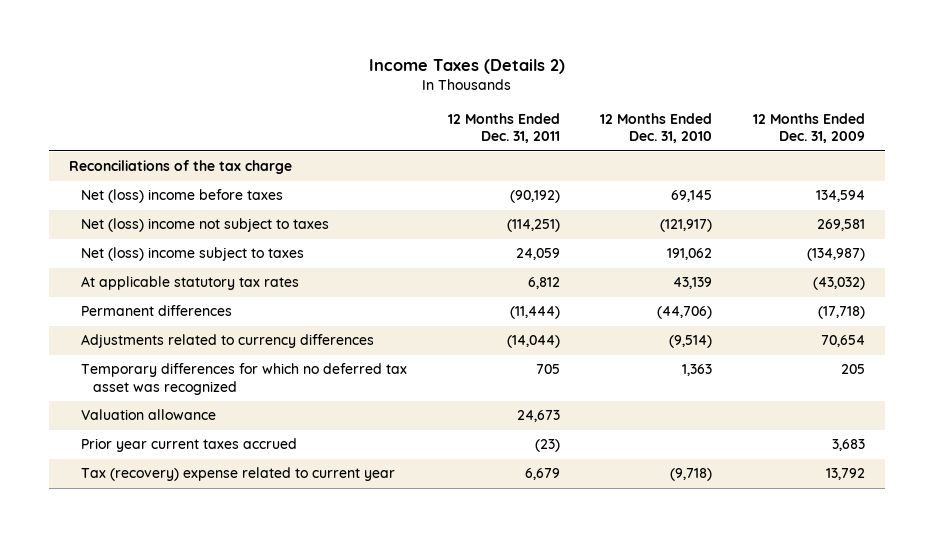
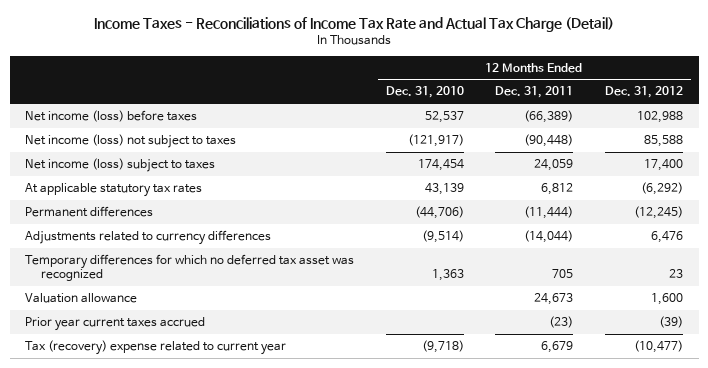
[368,58,565,74] Income Taxes (Details 2) -> [94,16,615,32] Income Taxes - Reconciliations of Income Tax Rate and Actual Tax Charge (Detail)
[752,112,865,144] 12 Months Ended Dec. 31, 2009 -> none
none -> [604,86,683,99] Dec. 31, 2012
[69,160,293,175] Reconciliations of the tax charge -> none
[81,189,284,204] Net (loss) income before taxes -> [25,110,198,123] Net income (loss) before taxes
[509,190,560,204] (90,192) -> [524,110,574,124] (66,389)
[671,190,713,203] 69,145 -> [424,111,464,124] 52,537
[81,218,330,233] Net (loss) income not subject to taxes -> [25,134,237,149] Net income (loss) not subject to taxes
[506,219,560,233] (114,251) -> [524,134,574,148] (90,448)
[81,247,305,262] Net (loss) income subject to taxes -> [25,158,216,173] Net income (loss) subject to taxes
[667,248,713,261] 191,062 -> [417,159,464,172] 174,454

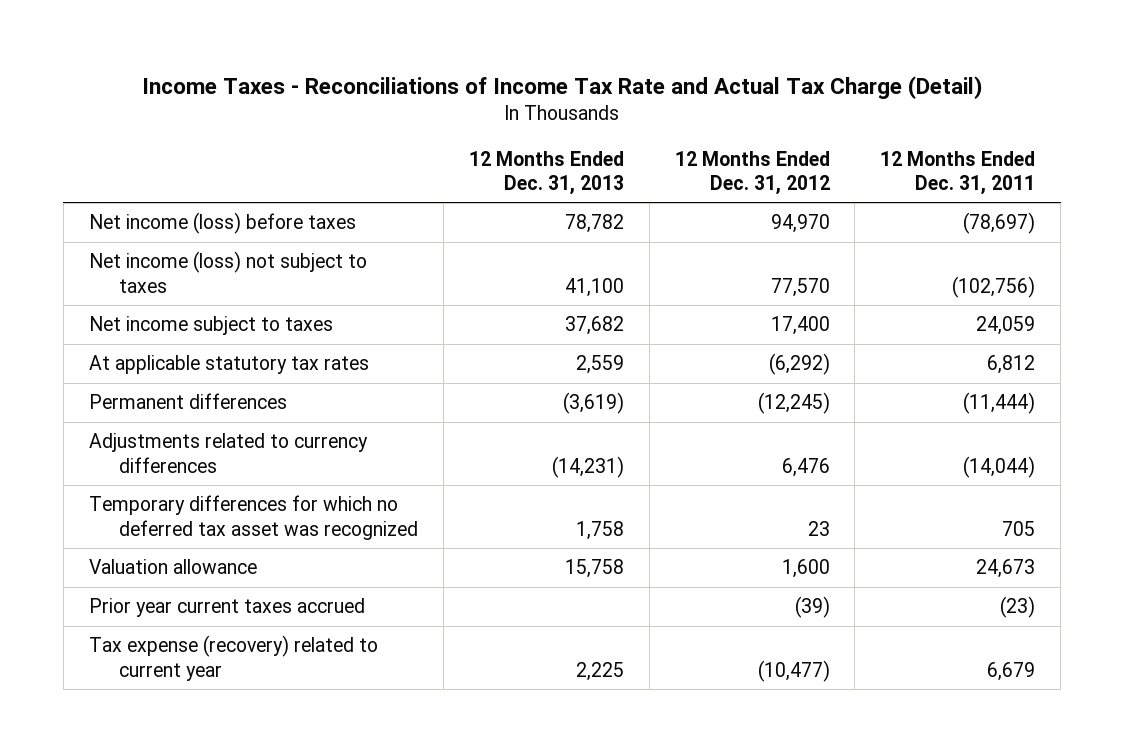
[385,86,464,99] Dec. 31, 2010 -> none
none -> [468,150,624,195] 12 Months Ended Dec. 31, 2013
[524,110,574,124] (66,389) -> [963,212,1036,235] (78,697)
[636,111,683,124] 102,988 -> [770,214,830,234] 94,970
[524,134,574,148] (90,448) -> [952,275,1036,298] (102,756)
[643,135,683,148] 85,588 -> [770,277,830,297] 77,570
[25,158,216,173] Net income (loss) subject to taxes -> [88,316,333,336] Net income subject to taxes
[25,340,287,356] Tax (recovery) expense related to current year -> [88,635,378,681] Tax expense (recovery) related to current year

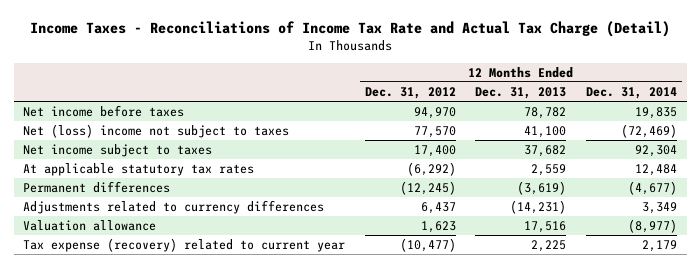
[880,150,1036,195] 12 Months Ended Dec. 31, 2011 -> none
none -> [585,86,677,99] Dec. 31, 2014
[88,212,356,235] Net income (loss) before taxes -> [23,105,185,118] Net income before taxes
[88,251,367,293] Net income (loss) not subject to taxes -> [23,124,290,139] Net (loss) income not subject to taxes
[88,495,419,540] Temporary differences for which no deferred tax asset was recognized -> none
[88,598,365,618] Prior year current taxes accrued -> none
[781,457,830,477] 6,476 -> [420,202,456,215] 6,437
[564,559,624,579] 15,758 -> [524,221,567,234] 17,516
[781,559,830,579] 1,600 -> [420,221,456,234] 1,623

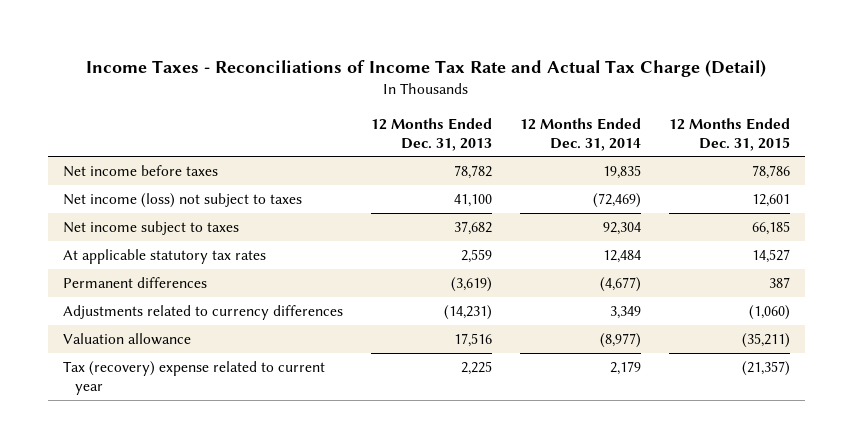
[364,86,456,99] Dec. 31, 2012 -> none
none -> [669,117,791,151] 12 Months Ended Dec. 31, 2015
[23,124,290,139] Net (loss) income not subject to taxes -> [62,192,302,208] Net income (loss) not subject to taxes
[23,238,346,253] Tax expense (recovery) related to current year -> [62,360,325,395] Tax (recovery) expense related to current year

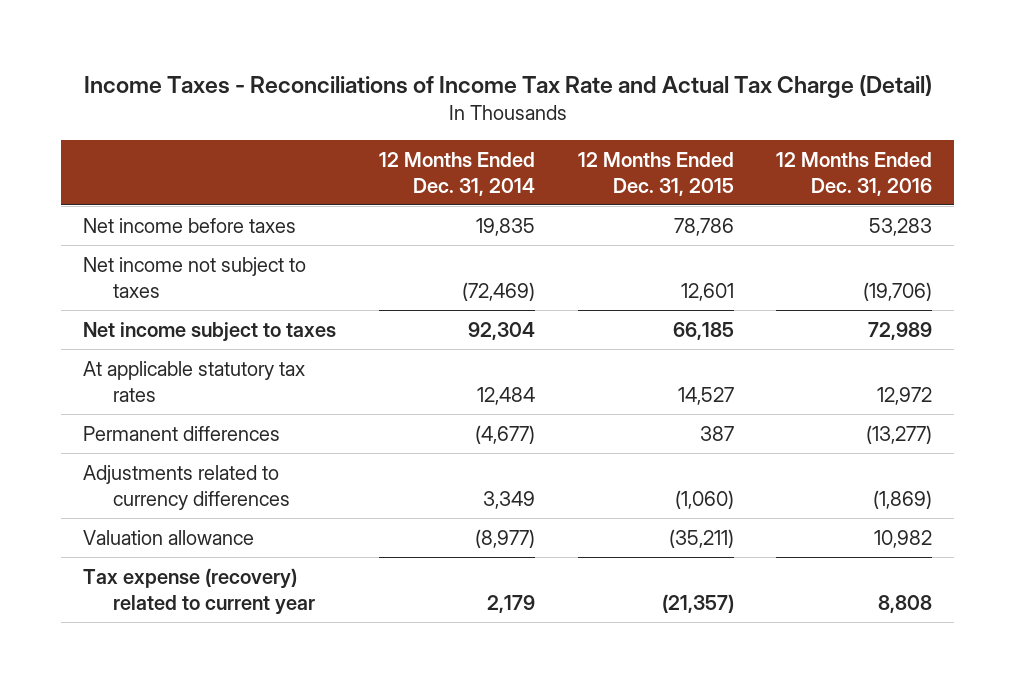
[370,117,492,151] 12 Months Ended Dec. 31, 2013 -> none
none -> [776,151,933,196] 12 Months Ended Dec. 31, 2016
[62,192,302,208] Net income (loss) not subject to taxes -> [82,256,306,298] Net income not subject to taxes
[62,360,325,395] Tax (recovery) expense related to current year -> [82,567,315,615] Tax expense (recovery) related to current year

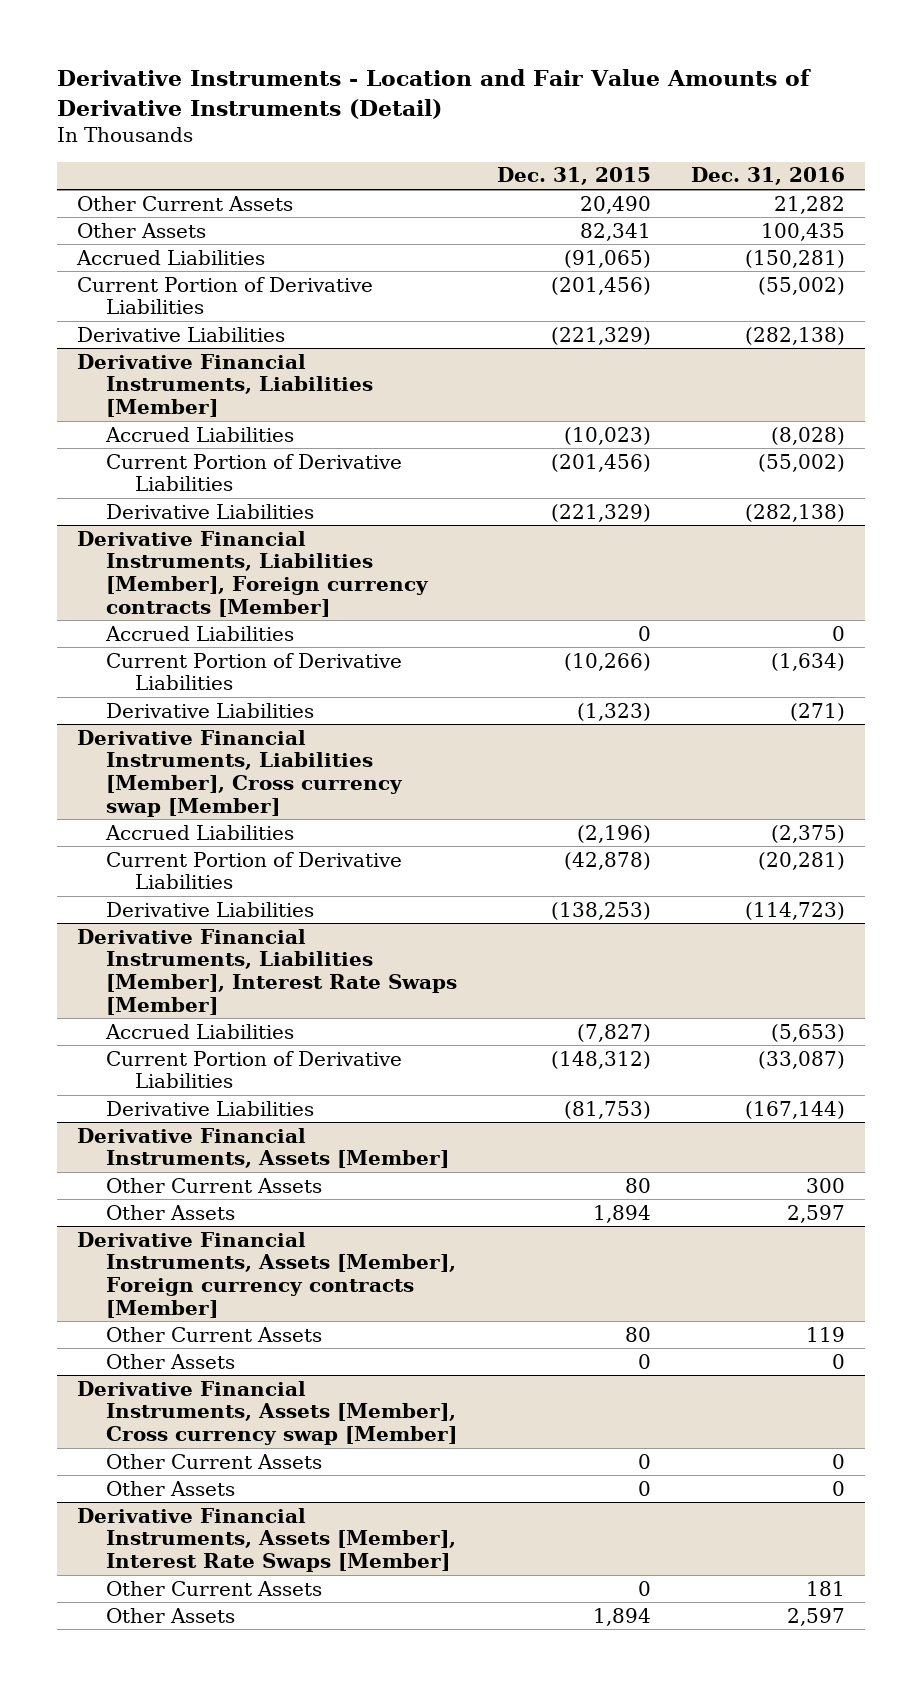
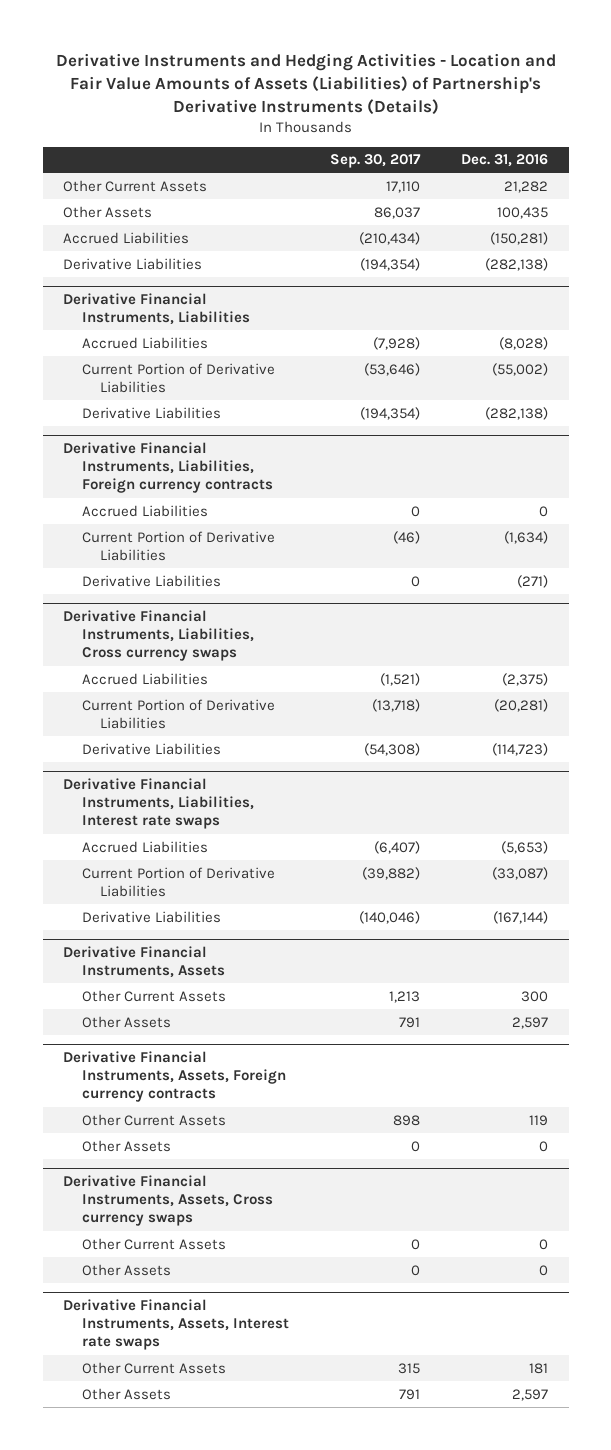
[56,69,811,120] Derivative Instruments - Location and Fair Value Amounts of Derivative Instruments (Detail) -> [55,52,556,115] Derivative Instruments and Hedging Activities - Location and Fair Value Amounts of Assets (Liabilities) of Partnership's Derivative Instruments (Details)
[497,167,652,186] Dec. 31, 2015 -> none
none -> [329,154,421,169] Sep. 30, 2017
[76,276,373,315] Current Portion of Derivative Liabilities -> none
[76,353,373,418] Derivative Financial Instruments, Liabilities [Member] -> [63,292,250,326] Derivative Financial Instruments, Liabilities
[76,530,429,617] Derivative Financial Instruments, Liabilities [Member], Foreign currency contracts [Member] -> [63,441,273,494] Derivative Financial Instruments, Liabilities, Foreign currency contracts
[76,729,403,817] Derivative Financial Instruments, Liabilities [Member], Cross currency swap [Member] -> [63,609,254,662] Derivative Financial Instruments, Liabilities, Cross currency swaps
[76,928,457,1015] Derivative Financial Instruments, Liabilities [Member], Interest Rate Swaps [Member] -> [63,777,254,830] Derivative Financial Instruments, Liabilities, Interest rate swaps
[76,1127,449,1169] Derivative Financial Instruments, Assets [Member] -> [63,945,225,979] Derivative Financial Instruments, Assets
[76,1231,456,1318] Derivative Financial Instruments, Assets [Member], Foreign currency contracts [Member] -> [63,1050,286,1103] Derivative Financial Instruments, Assets, Foreign currency contracts
[76,1380,457,1446] Derivative Financial Instruments, Assets [Member], Cross currency swap [Member] -> [63,1174,273,1227] Derivative Financial Instruments, Assets, Cross currency swaps
[76,1507,456,1573] Derivative Financial Instruments, Assets [Member], Interest Rate Swaps [Member] -> [63,1298,289,1351] Derivative Financial Instruments, Assets, Interest rate swaps

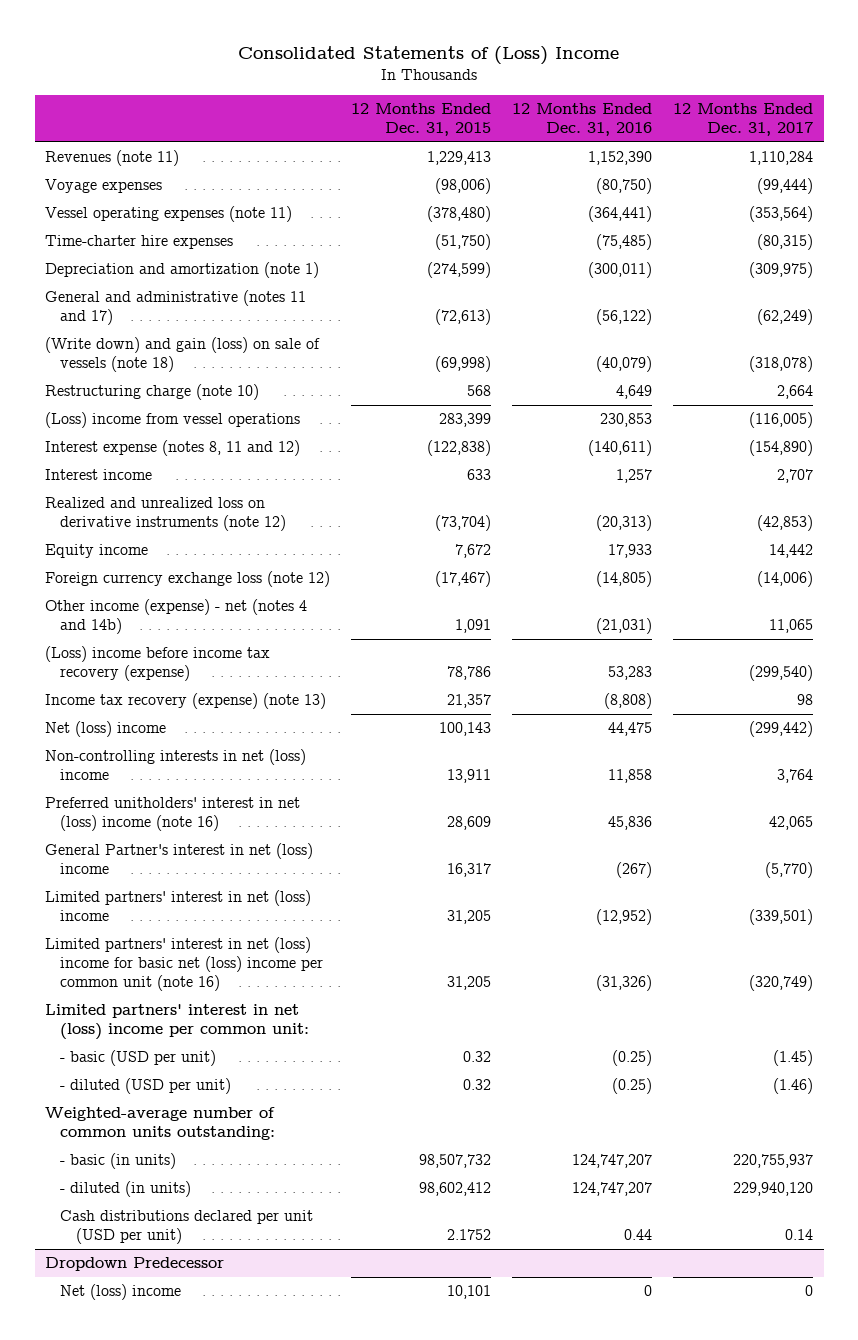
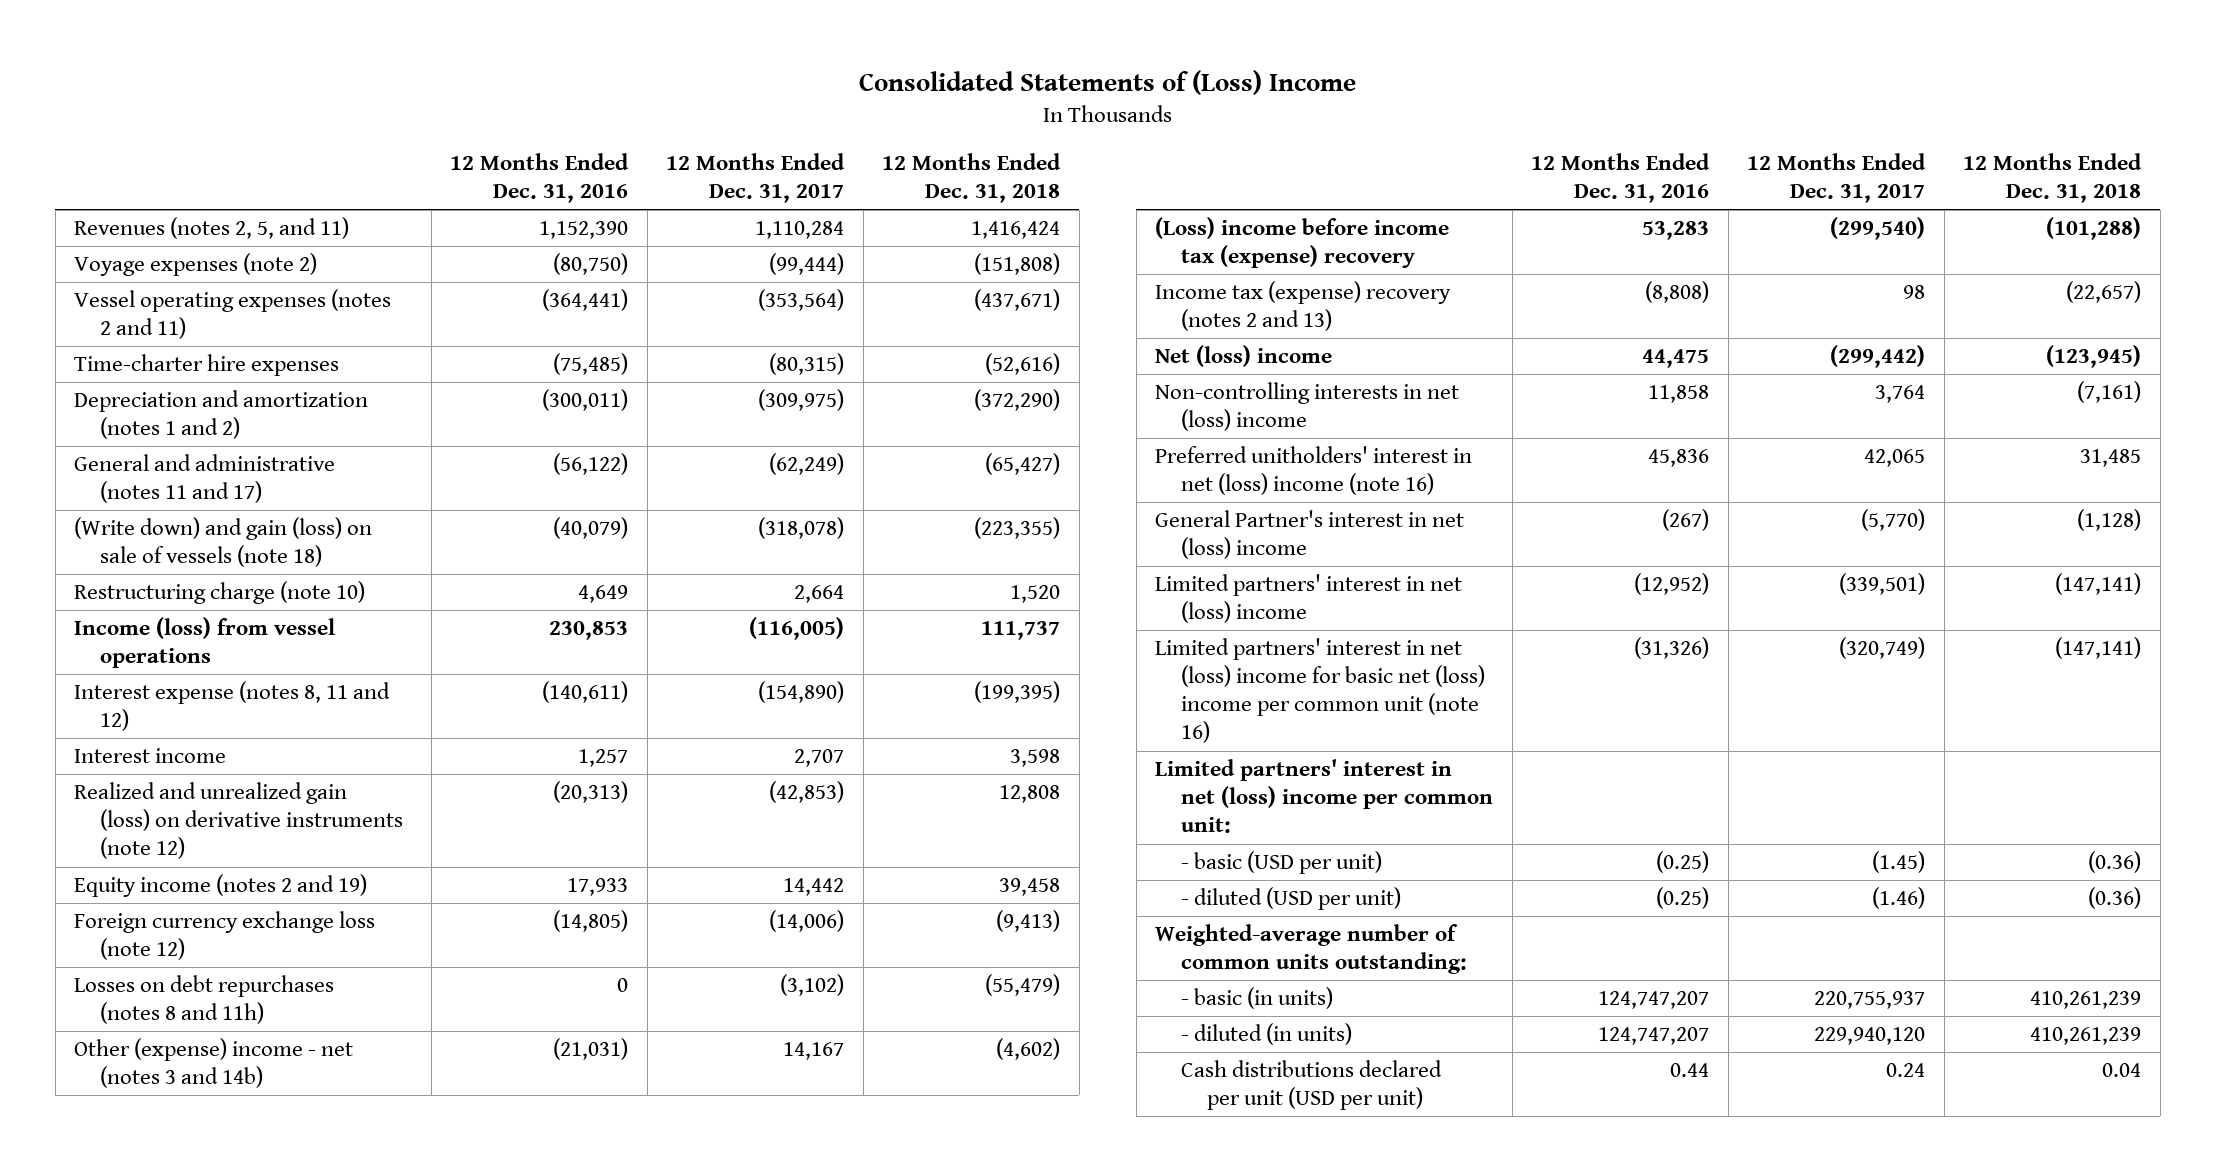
[351,103,492,137] 12 Months Ended Dec. 31, 2015 -> none
none -> [882,152,1062,203] 12 Months Ended Dec. 31, 2018
[45,150,180,167] Revenues (note 11) -> [74,217,350,240] Revenues (notes 2, 5, and 11)
[45,179,163,194] Voyage expenses -> [74,253,318,277] Voyage expenses (note 2)
[45,206,293,223] Vessel operating expenses (note 11) -> [74,289,392,340] Vessel operating expenses (notes 2 and 11)
[45,262,320,279] Depreciation and amortization (note 1) -> [74,390,369,440] Depreciation and amortization (notes 1 and 2)
[45,412,301,429] (Loss) income from vessel operations -> [74,617,336,669] Income (loss) from vessel operations
[45,497,287,532] Realized and unrealized loss on derivative instruments (note 12) -> [74,782,404,860] Realized and unrealized gain (loss) on derivative instruments (note 12)
[45,544,149,559] Equity income -> [74,874,368,898] Equity income (notes 2 and 19)
none -> [74,975,335,1025] Losses on debt repurchases (notes 8 and 11h)
[45,599,308,635] Other income (expense) - net (notes 4 and 14b) -> [74,1038,354,1089] Other (expense) income - net (notes 3 and 14b)
[769,619,814,634] 11,065 -> [783,1042,845,1061] 14,167
[45,646,271,682] (Loss) income before income tax recovery (expense) -> [1155,217,1450,269] (Loss) income before income tax (expense) recovery
[45,693,327,710] Income tax recovery (expense) (note 13) -> [1155,281,1452,332] Income tax (expense) recovery (notes 2 and 13)
[45,1257,225,1272] Dropdown Predecessor -> none
[60,1284,182,1301] Net (loss) income -> none
[785,1229,814,1241] 0.14 -> [1886,1063,1926,1078] 0.24

